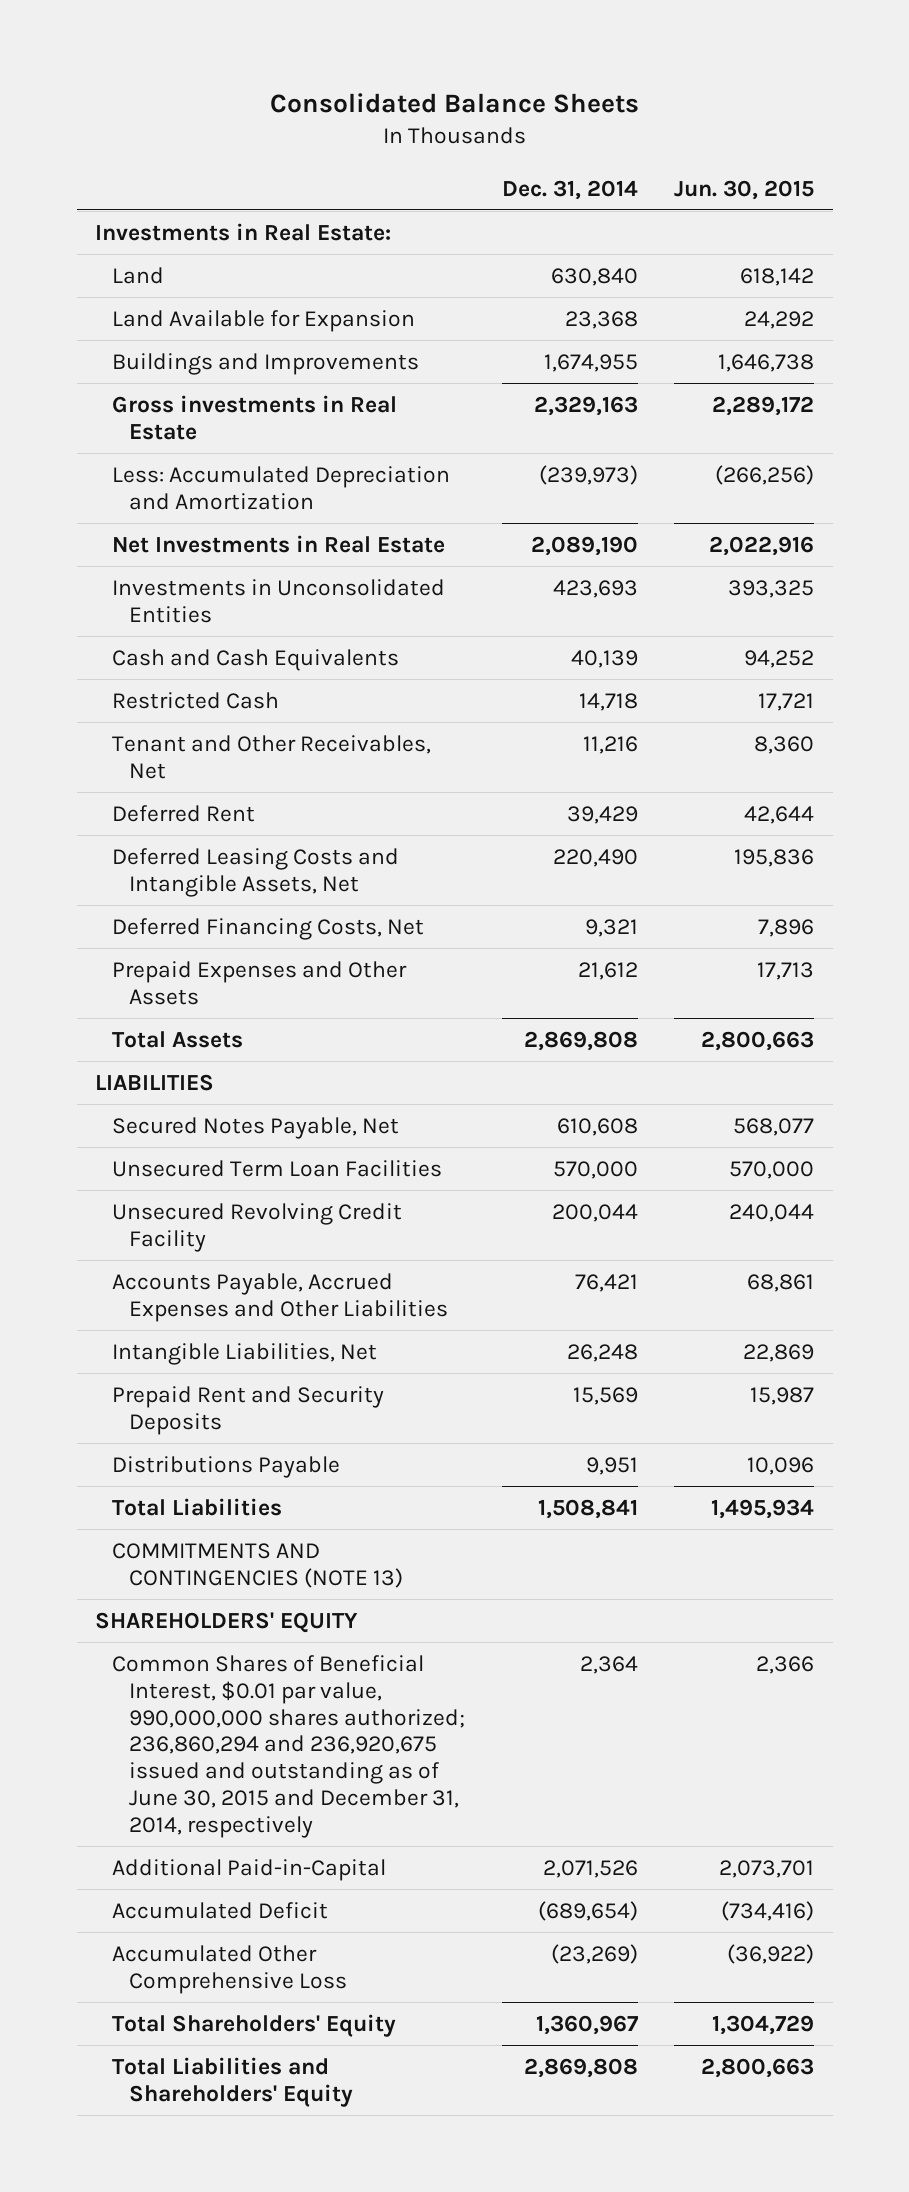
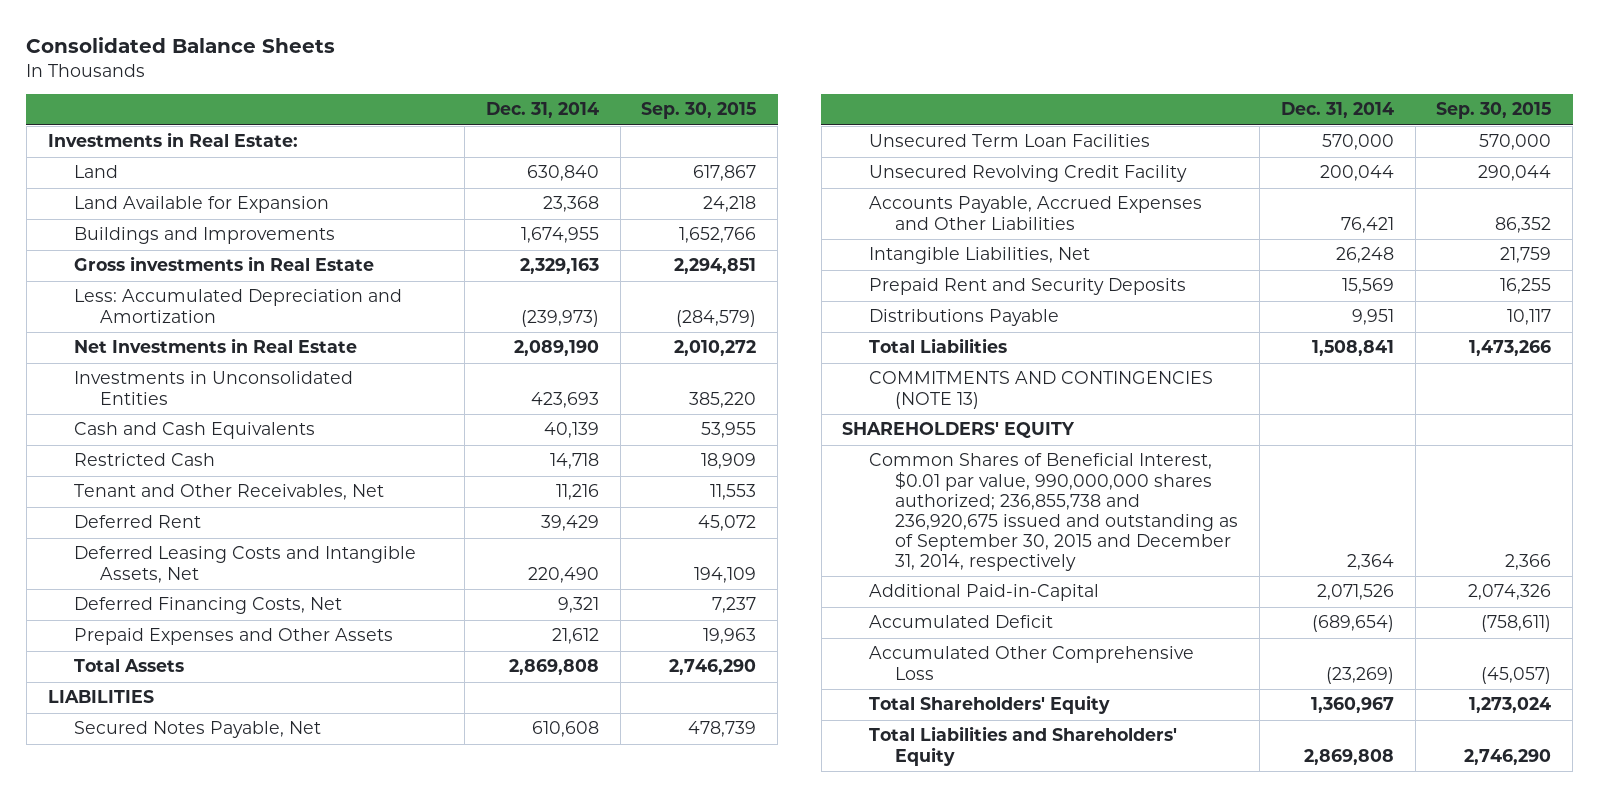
[674,179,815,200] Jun. 30, 2015 -> none
none -> [641,102,757,120] Sep. 30, 2015
[111,1654,465,1838] Common Shares of Beneficial Interest, $0.01 par value, 990,000,000 shares authorized; 236,860,294 and 236,920,675 issued and outstanding as of June 30, 2015 and December 31, 2014, respectively -> [868,453,1239,572] Common Shares of Beneficial Interest, $0.01 par value, 990,000,000 shares authorized; 236,855,738 and 236,920,675 issued and outstanding as of September 30, 2015 and December 31, 2014, respectively

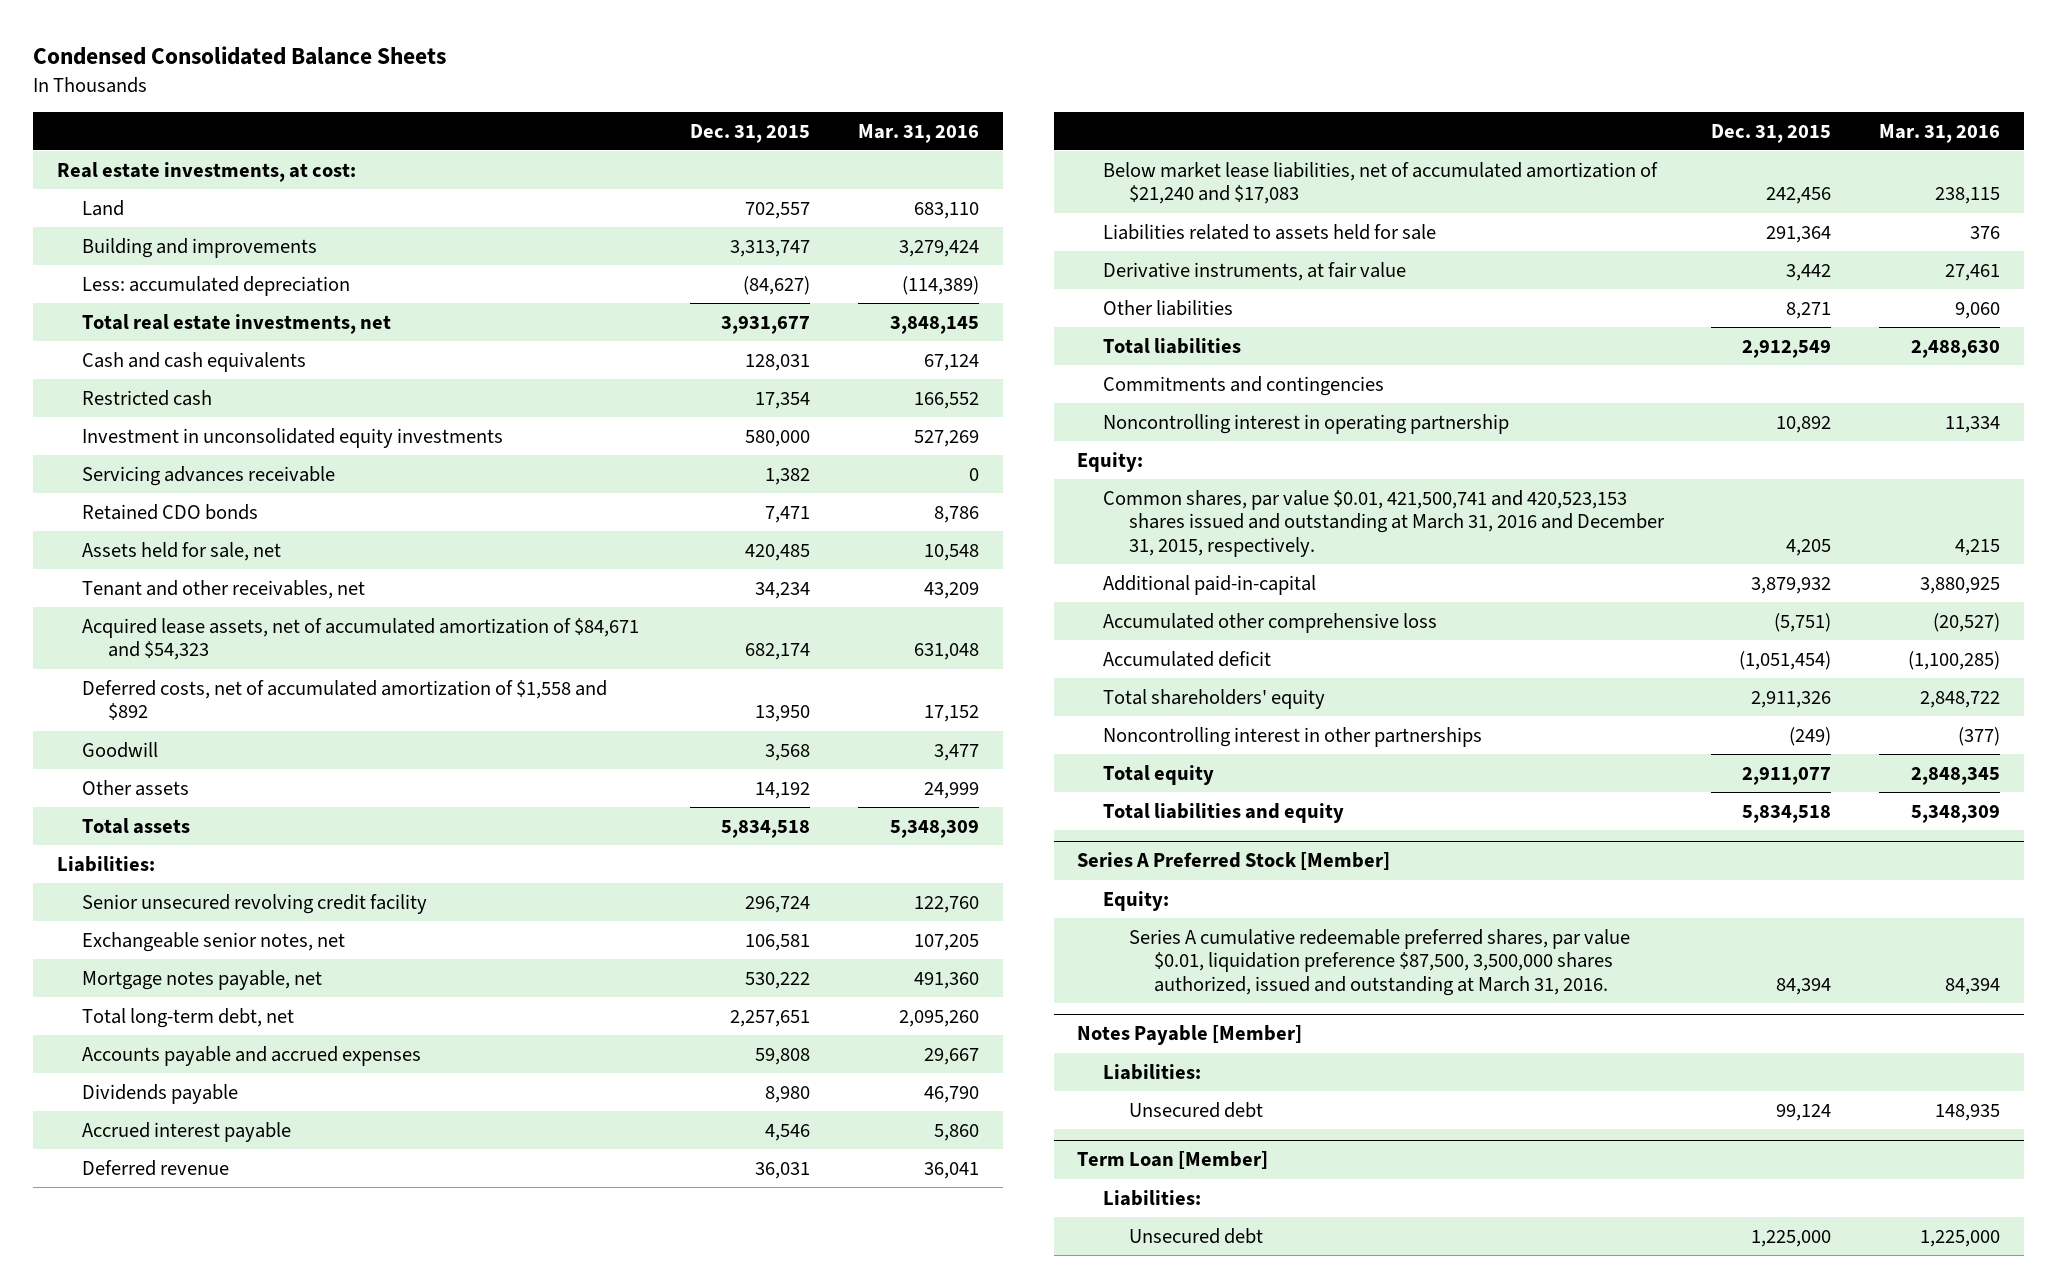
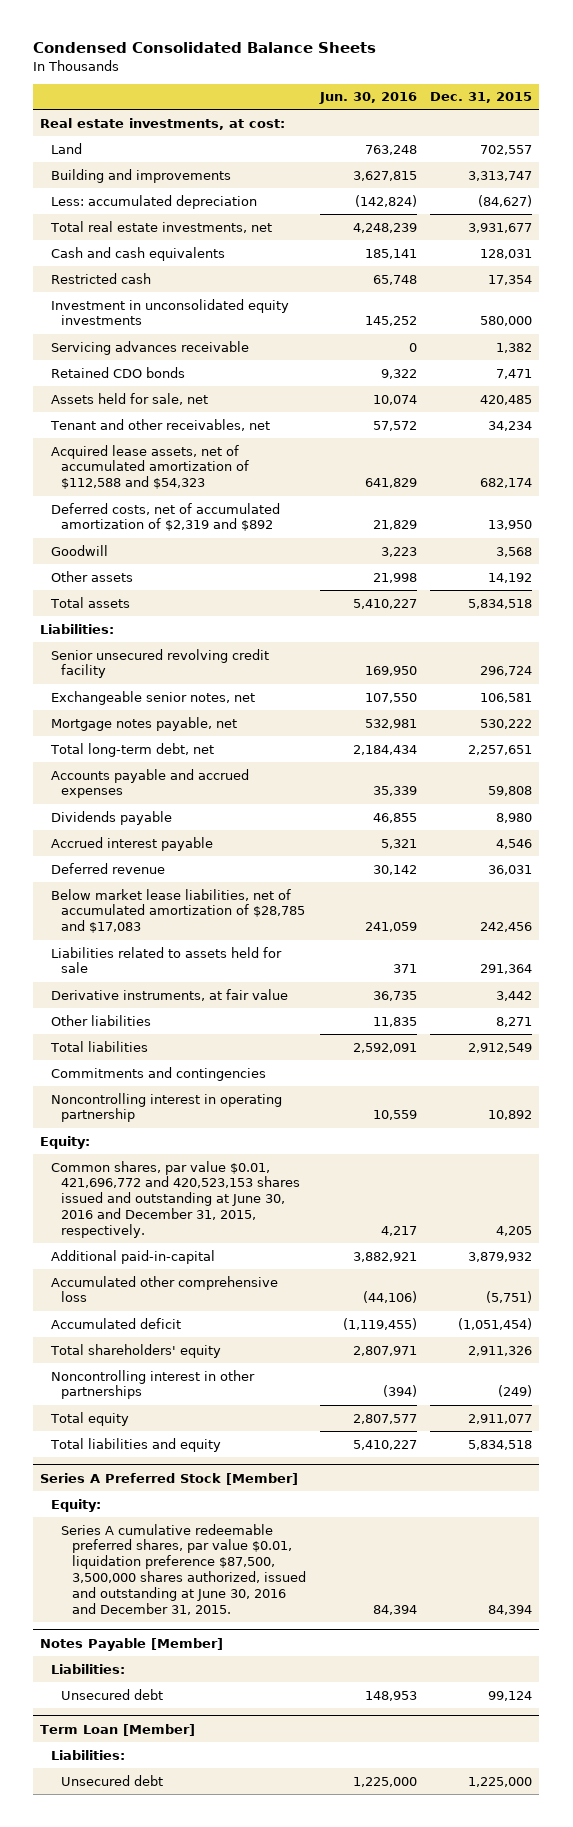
[857,123,979,143] Mar. 31, 2016 -> none
none -> [318,92,417,105] Jun. 30, 2016
[82,617,640,661] Acquired lease assets, net of accumulated amortization of $84,671 and $54,323 -> [50,444,250,490] Acquired lease assets, net of accumulated amortization of $112,588 and $54,323
[82,679,608,721] Deferred costs, net of accumulated amortization of $1,558 and $892 -> [50,502,280,532] Deferred costs, net of accumulated amortization of $2,319 and $892
[1102,161,1658,205] Below market lease liabilities, net of accumulated amortization of $21,240 and $17,083 -> [50,888,306,934] Below market lease liabilities, net of accumulated amortization of $28,785 and $17,083
[1102,489,1665,558] Common shares, par value $0.01, 421,500,741 and 420,523,153 shares issued and outstanding at March 31, 2016 and December 31, 2015, respectively. -> [50,1160,301,1238] Common shares, par value $0.01, 421,696,772 and 420,523,153 shares issued and outstanding at June 30, 2016 and December 31, 2015, respectively.
[1128,928,1630,997] Series A cumulative redeemable preferred shares, par value $0.01, liquidation preference $87,500, 3,500,000 shares authorized, issued and outstanding at March 31, 2016. -> [61,1523,306,1615] Series A cumulative redeemable preferred shares, par value $0.01, liquidation preference $87,500, 3,500,000 shares authorized, issued and outstanding at June 30, 2016 and December 31, 2015.

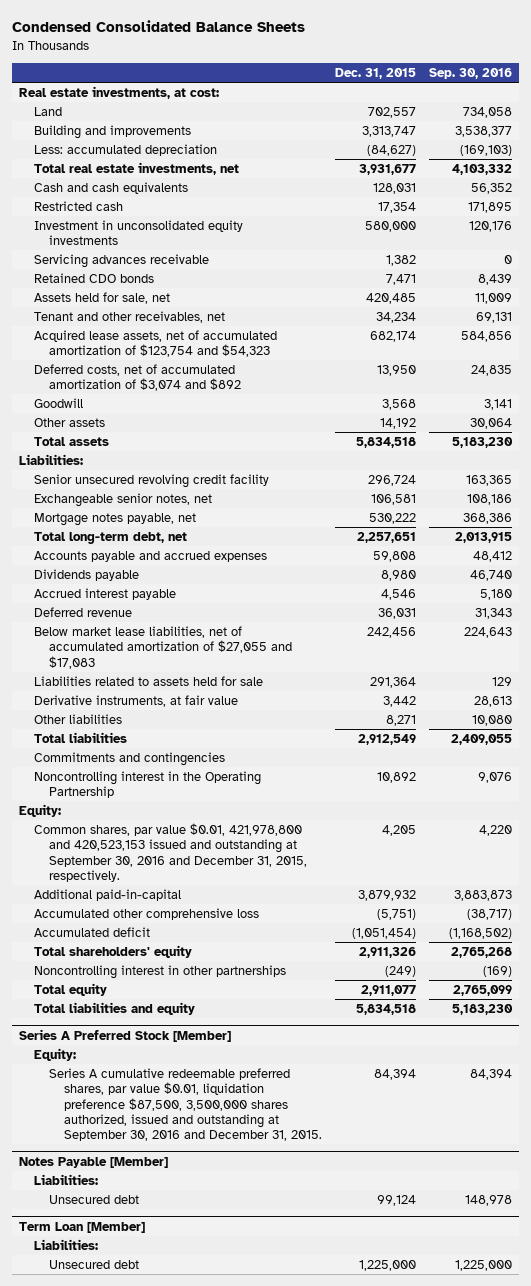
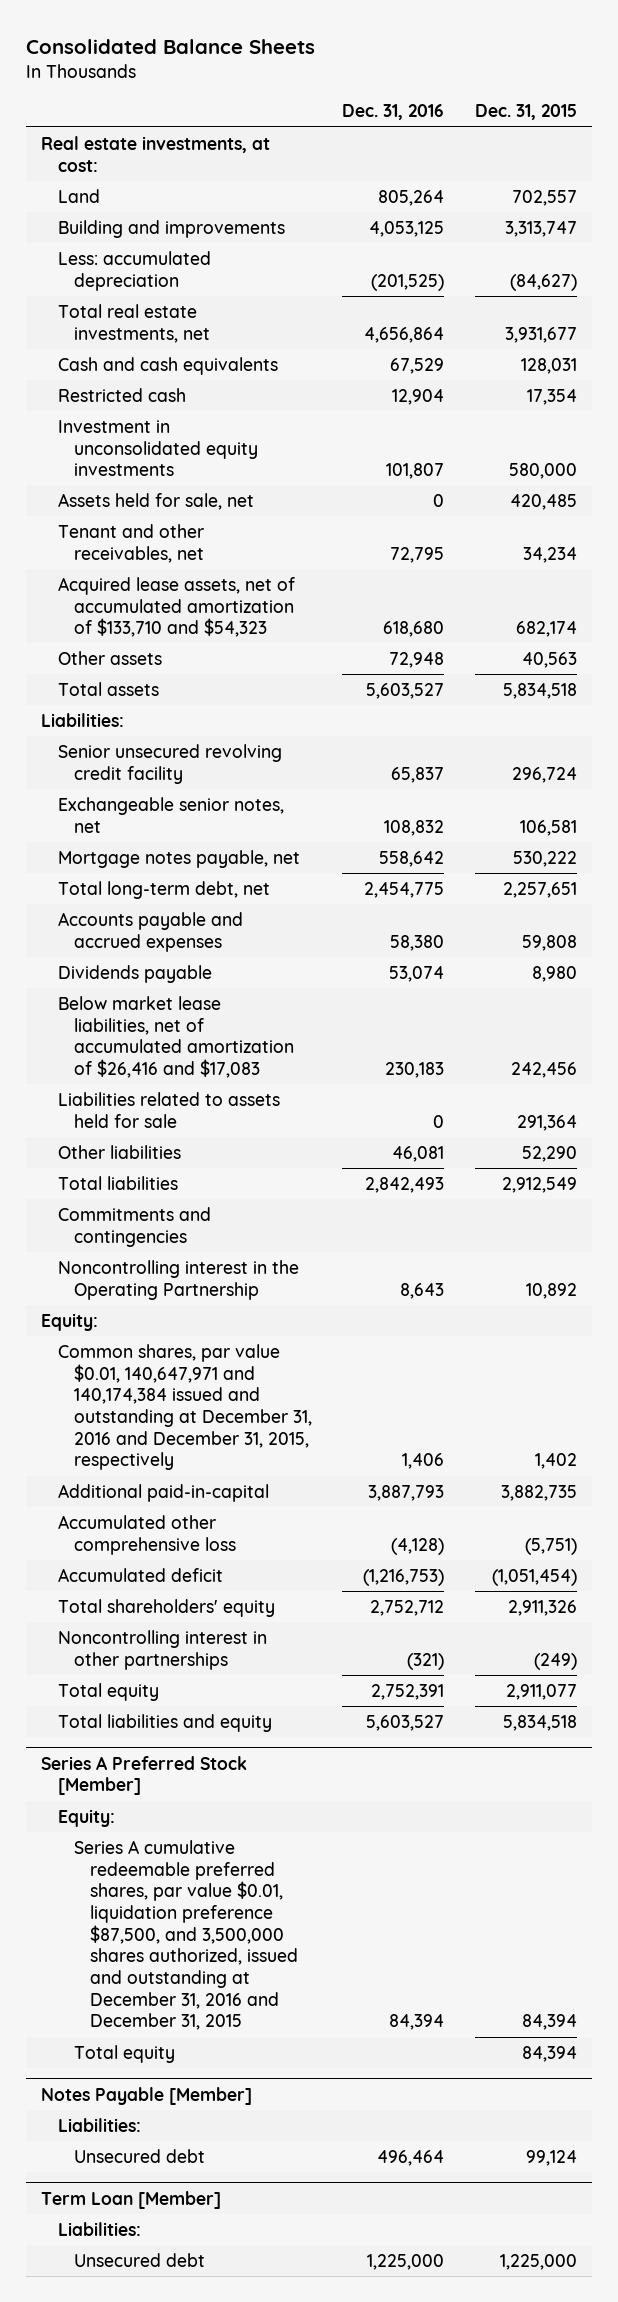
[11,20,305,33] Condensed Consolidated Balance Sheets -> [26,38,316,54] Consolidated Balance Sheets
[429,67,513,79] Sep. 30, 2016 -> none
none -> [342,104,445,121] Dec. 31, 2016
[33,254,209,269] Servicing advances receivable -> none
[33,273,154,284] Retained CDO bonds -> none
[33,364,241,392] Deferred costs, net of accumulated amortization of $3,074 and $892 -> none
[33,398,83,409] Goodwill -> none
[33,330,277,358] Acquired lease assets, net of accumulated amortization of $123,754 and $54,323 -> [57,576,295,638] Acquired lease assets, net of accumulated amortization of $133,710 and $54,323
[379,418,416,430] 14,192 -> [521,651,577,668] 40,563
[33,588,176,601] Accrued interest payable -> none
[33,607,132,618] Deferred revenue -> none
[33,626,292,669] Below market lease liabilities, net of accumulated amortization of $27,055 and $17,083 -> [57,995,294,1078] Below market lease liabilities, net of accumulated amortization of $26,416 and $17,083
[33,695,238,708] Derivative instruments, at fair value -> none
[385,715,416,727] 8,271 -> [521,1145,577,1162] 52,290
[33,823,307,882] Common shares, par value $0.01, 421,978,800 and 420,523,153 issued and outstanding at September 30, 2016 and December 31, 2015, respectively. -> [57,1343,312,1471] Common shares, par value $0.01, 140,647,971 and 140,174,384 issued and outstanding at December 31, 2016 and December 31, 2015, respectively
[381,825,416,837] 4,205 -> [534,1453,577,1470] 1,402
[357,890,416,902] 3,879,932 -> [500,1484,577,1501] 3,882,735
[48,1068,322,1142] Series A cumulative redeemable preferred shares, par value $0.01, liquidation preference $87,500, 3,500,000 shares authorized, issued and outstanding at September 30, 2016 and December 31, 2015. -> [73,1839,299,2031] Series A cumulative redeemable preferred shares, par value $0.01, liquidation preference $87,500, and 3,500,000 shares authorized, issued and outstanding at December 31, 2016 and December 31, 2015
none -> [73,2044,175,2063] Total equity

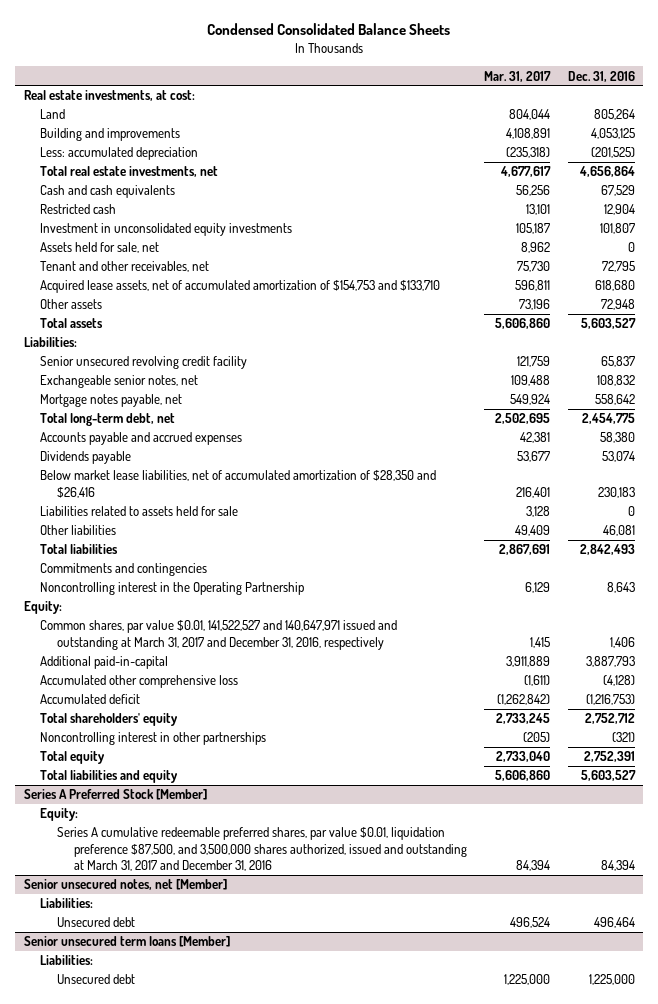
[26,38,316,54] Consolidated Balance Sheets -> [207,23,451,36] Condensed Consolidated Balance Sheets
[474,104,577,121] Dec. 31, 2015 -> none
none -> [484,70,552,82] Mar. 31, 2017
[57,576,295,638] Acquired lease assets, net of accumulated amortization of $133,710 and $54,323 -> [40,280,441,294] Acquired lease assets, net of accumulated amortization of $154,753 and $133,710
[57,995,294,1078] Below market lease liabilities, net of accumulated amortization of $26,416 and $17,083 -> [40,470,437,498] Below market lease liabilities, net of accumulated amortization of $28,350 and $26,416
[57,1343,312,1471] Common shares, par value $0.01, 140,647,971 and 140,174,384 issued and outstanding at December 31, 2016 and December 31, 2015, respectively -> [40,620,398,650] Common shares, par value $0.01, 141,522,527 and 140,647,971 issued and outstanding at March 31, 2017 and December 31, 2016, respectively
[73,2044,175,2063] Total equity -> none
[73,1839,299,2031] Series A cumulative redeemable preferred shares, par value $0.01, liquidation preference $87,500, and 3,500,000 shares authorized, issued and outstanding at December 31, 2016 and December 31, 2015 -> [57,827,467,871] Series A cumulative redeemable preferred shares, par value $0.01, liquidation preference $87,500, and 3,500,000 shares authorized, issued and outstanding at March 31, 2017 and December 31, 2016
[41,2086,253,2105] Notes Payable [Member] -> [23,879,227,891] Senior unsecured notes, net [Member]
[41,2190,222,2209] Term Loan [Member] -> [23,936,230,948] Senior unsecured term loans [Member]

